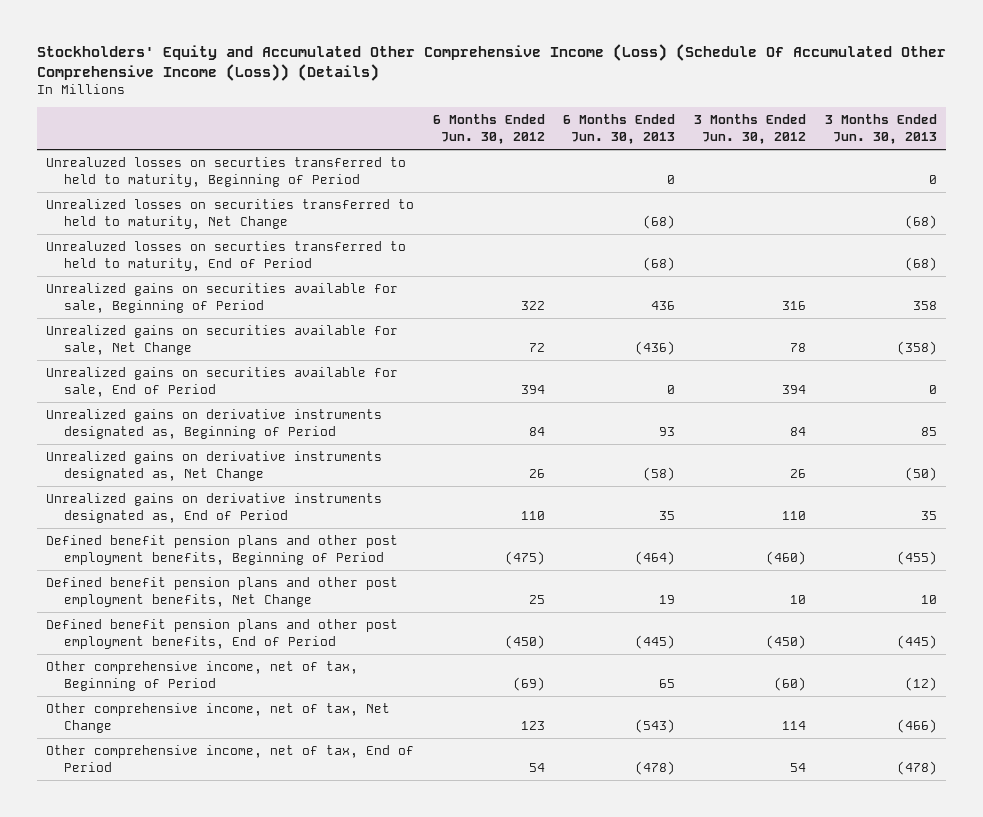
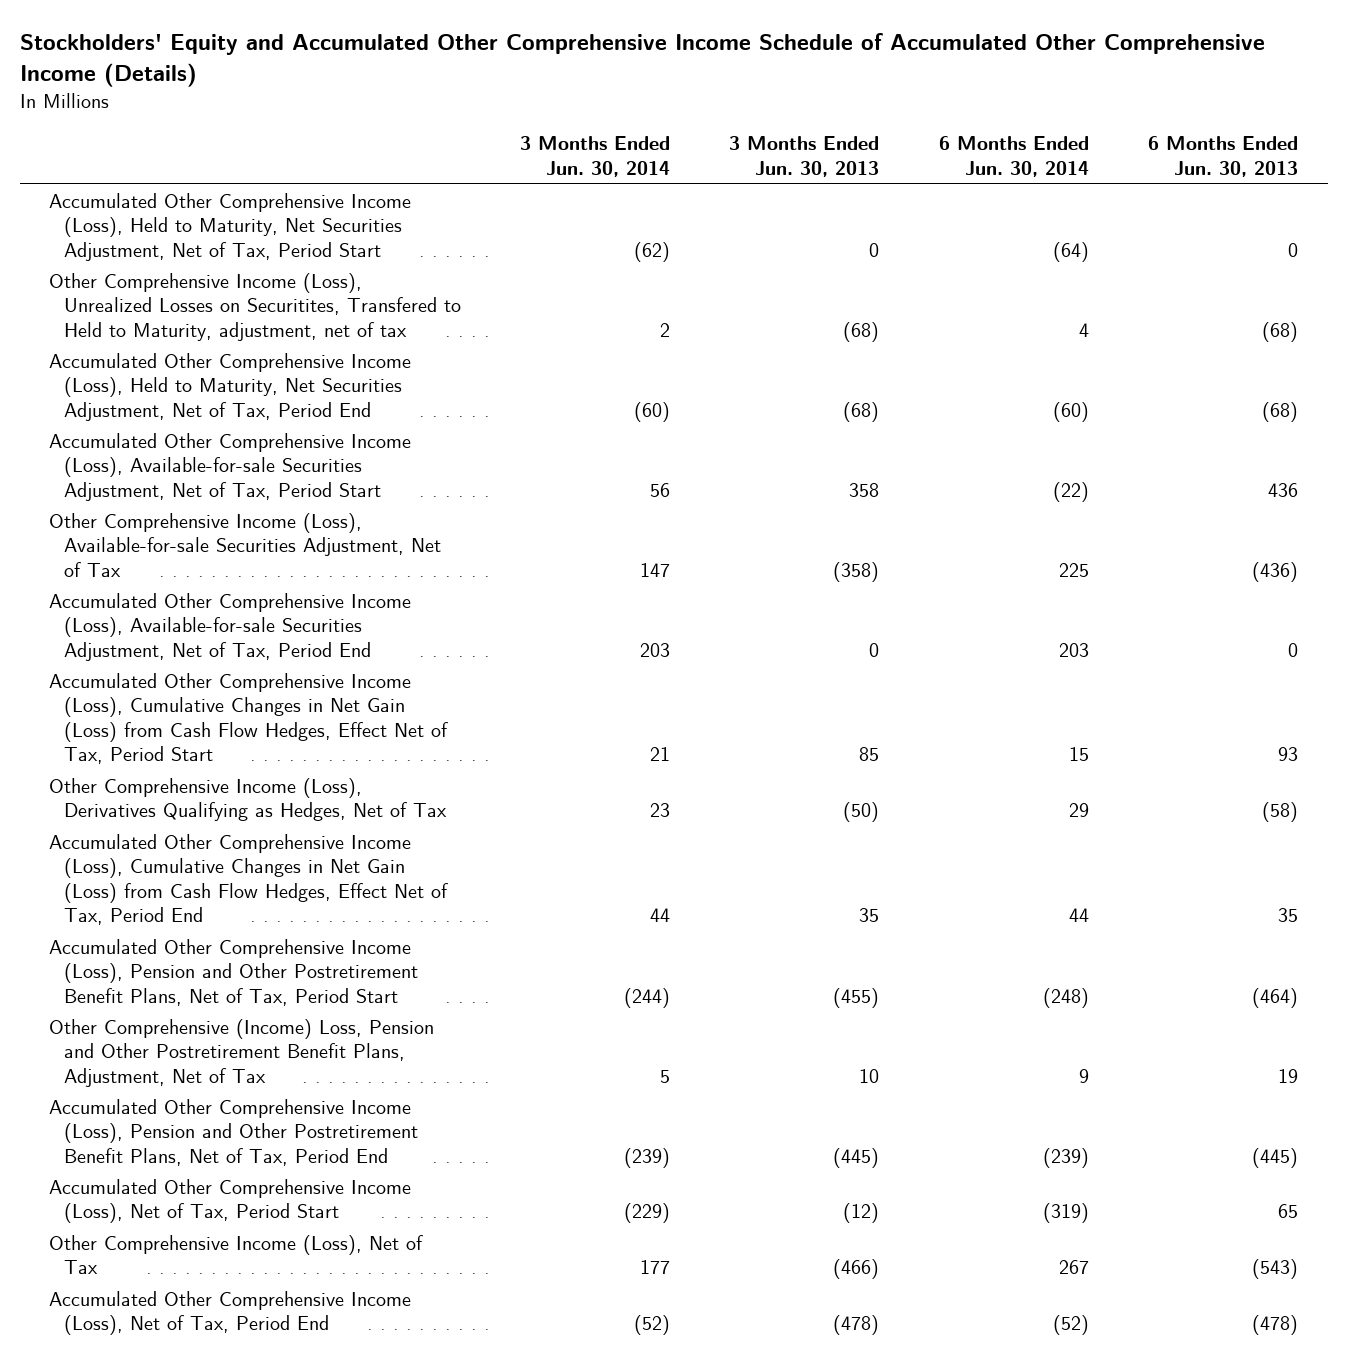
[36,43,946,81] Stockholders' Equity and Accumulated Other Comprehensive Income (Loss) (Schedule Of Accumulated Other Comprehensive Income (Loss)) (Details) -> [19,33,1265,88] Stockholders' Equity and Accumulated Other Comprehensive Income Schedule of Accumulated Other Comprehensive Income (Details)
[432,114,545,144] 6 Months Ended Jun. 30, 2012 -> none
[693,114,806,144] 3 Months Ended Jun. 30, 2012 -> none
none -> [520,136,671,178] 3 Months Ended Jun. 30, 2014
none -> [938,136,1089,178] 6 Months Ended Jun. 30, 2014
[46,157,407,187] Unrealuzed losses on securties transferred to held to maturity, Beginning of Period -> [49,192,412,261] Accumulated Other Comprehensive Income (Loss), Held to Maturity, Net Securities Adjustment, Net of Tax, Period Start
[46,199,415,229] Unrealized losses on securities transferred to held to maturity, Net Change -> [49,272,461,341] Other Comprehensive Income (Loss), Unrealized Losses on Securitites, Transfered to Held to Maturity, adjustment, net of tax
[46,241,407,271] Unrealuzed losses on securties transferred to held to maturity, End of Period -> [49,352,412,421] Accumulated Other Comprehensive Income (Loss), Held to Maturity, Net Securities Adjustment, Net of Tax, Period End
[46,283,399,313] Unrealized gains on securities available for sale, Beginning of Period -> [49,432,412,501] Accumulated Other Comprehensive Income (Loss), Available-for-sale Securities Adjustment, Net of Tax, Period Start
[46,325,399,355] Unrealized gains on securities available for sale, Net Change -> [49,512,441,577] Other Comprehensive Income (Loss), Available-for-sale Securities Adjustment, Net of Tax
[46,367,399,397] Unrealized gains on securities available for sale, End of Period -> [49,592,412,661] Accumulated Other Comprehensive Income (Loss), Available-for-sale Securities Adjustment, Net of Tax, Period End
[46,409,383,439] Unrealized gains on derivative instruments designated as, Beginning of Period -> [49,672,448,765] Accumulated Other Comprehensive Income (Loss), Cumulative Changes in Net Gain (Loss) from Cash Flow Hedges, Effect Net of Tax, Period Start
[46,451,383,481] Unrealized gains on derivative instruments designated as, Net Change -> [49,777,447,822] Other Comprehensive Income (Loss), Derivatives Qualifying as Hedges, Net of Tax
[46,493,383,523] Unrealized gains on derivative instruments designated as, End of Period -> [49,833,448,926] Accumulated Other Comprehensive Income (Loss), Cumulative Changes in Net Gain (Loss) from Cash Flow Hedges, Effect Net of Tax, Period End
[46,535,399,565] Defined benefit pension plans and other post employment benefits, Beginning of Period -> [49,938,418,1006] Accumulated Other Comprehensive Income (Loss), Pension and Other Postretirement Benefit Plans, Net of Tax, Period Start
[46,577,399,607] Defined benefit pension plans and other post employment benefits, Net Change -> [49,1018,435,1087] Other Comprehensive (Income) Loss, Pension and Other Postretirement Benefit Plans, Adjustment, Net of Tax
[46,619,399,649] Defined benefit pension plans and other post employment benefits, End of Period -> [49,1098,418,1166] Accumulated Other Comprehensive Income (Loss), Pension and Other Postretirement Benefit Plans, Net of Tax, Period End
[46,661,359,691] Other comprehensive income, net of tax, Beginning of Period -> [49,1178,412,1224] Accumulated Other Comprehensive Income (Loss), Net of Tax, Period Start
[46,703,391,733] Other comprehensive income, net of tax, Net Change -> [49,1234,424,1275] Other Comprehensive Income (Loss), Net of Tax
[46,745,415,772] Other comprehensive income, net of tax, End of Period -> [49,1290,412,1336] Accumulated Other Comprehensive Income (Loss), Net of Tax, Period End

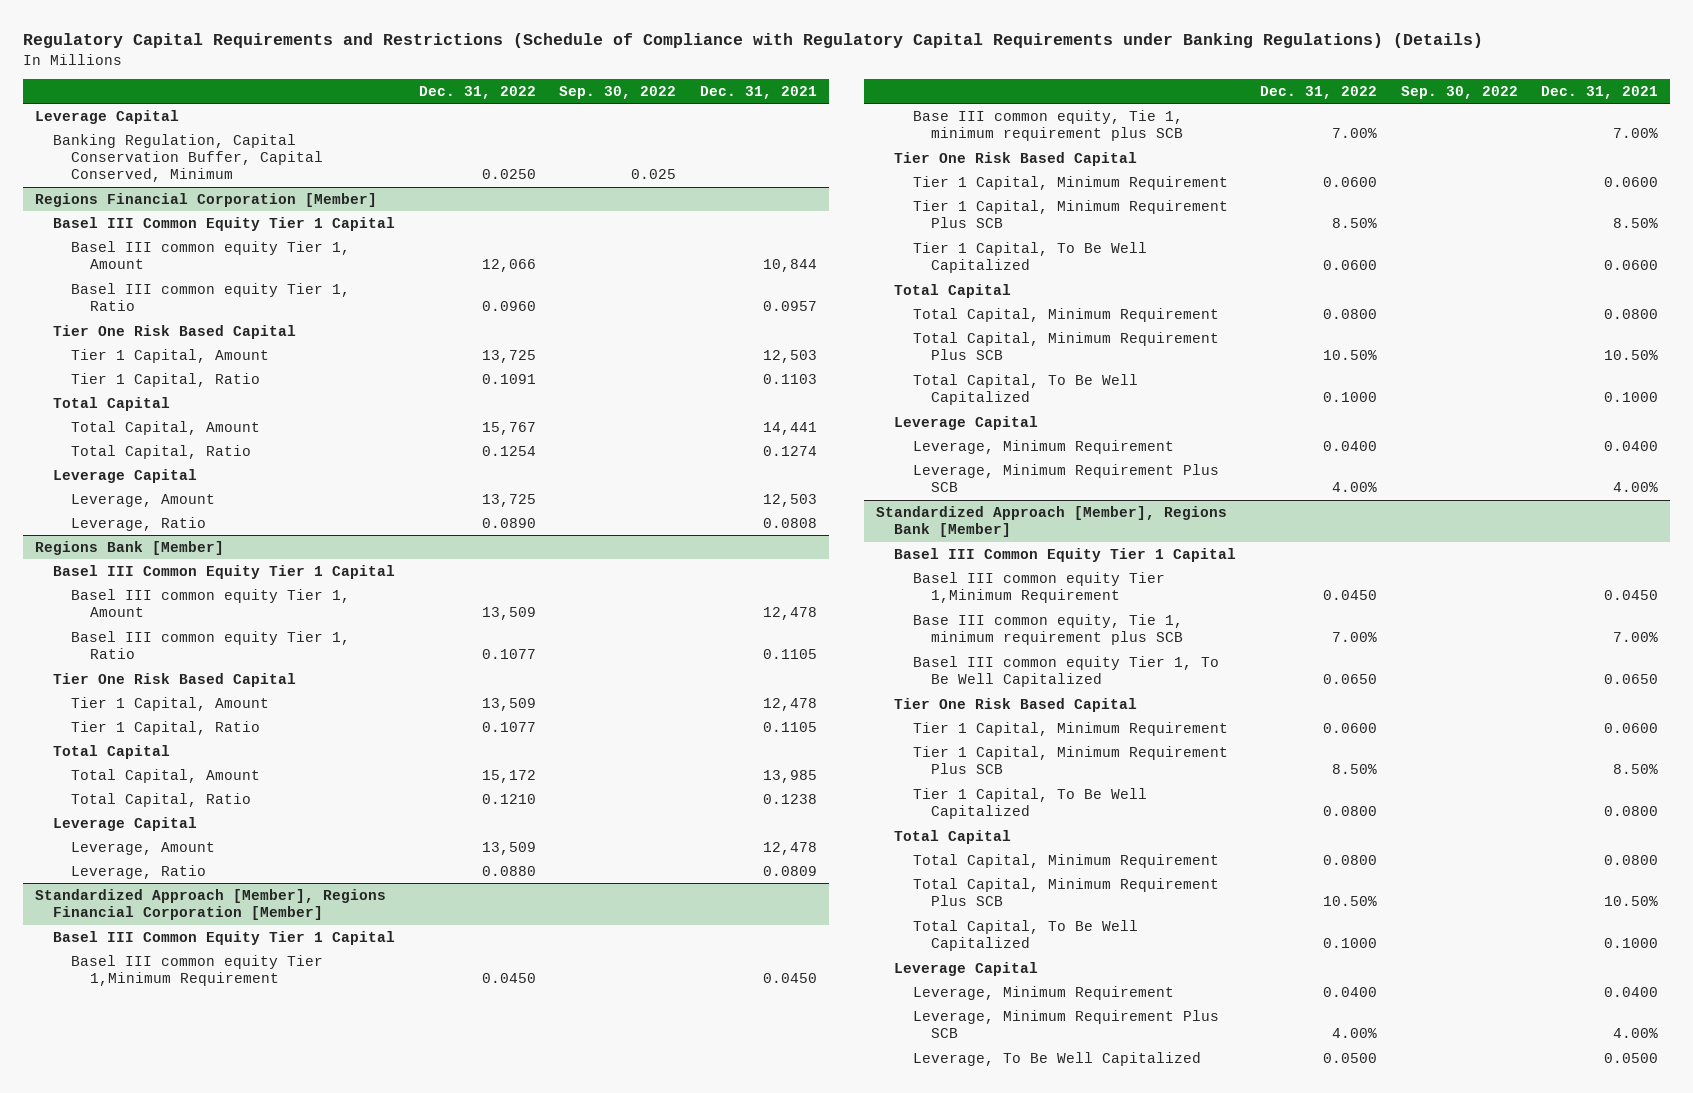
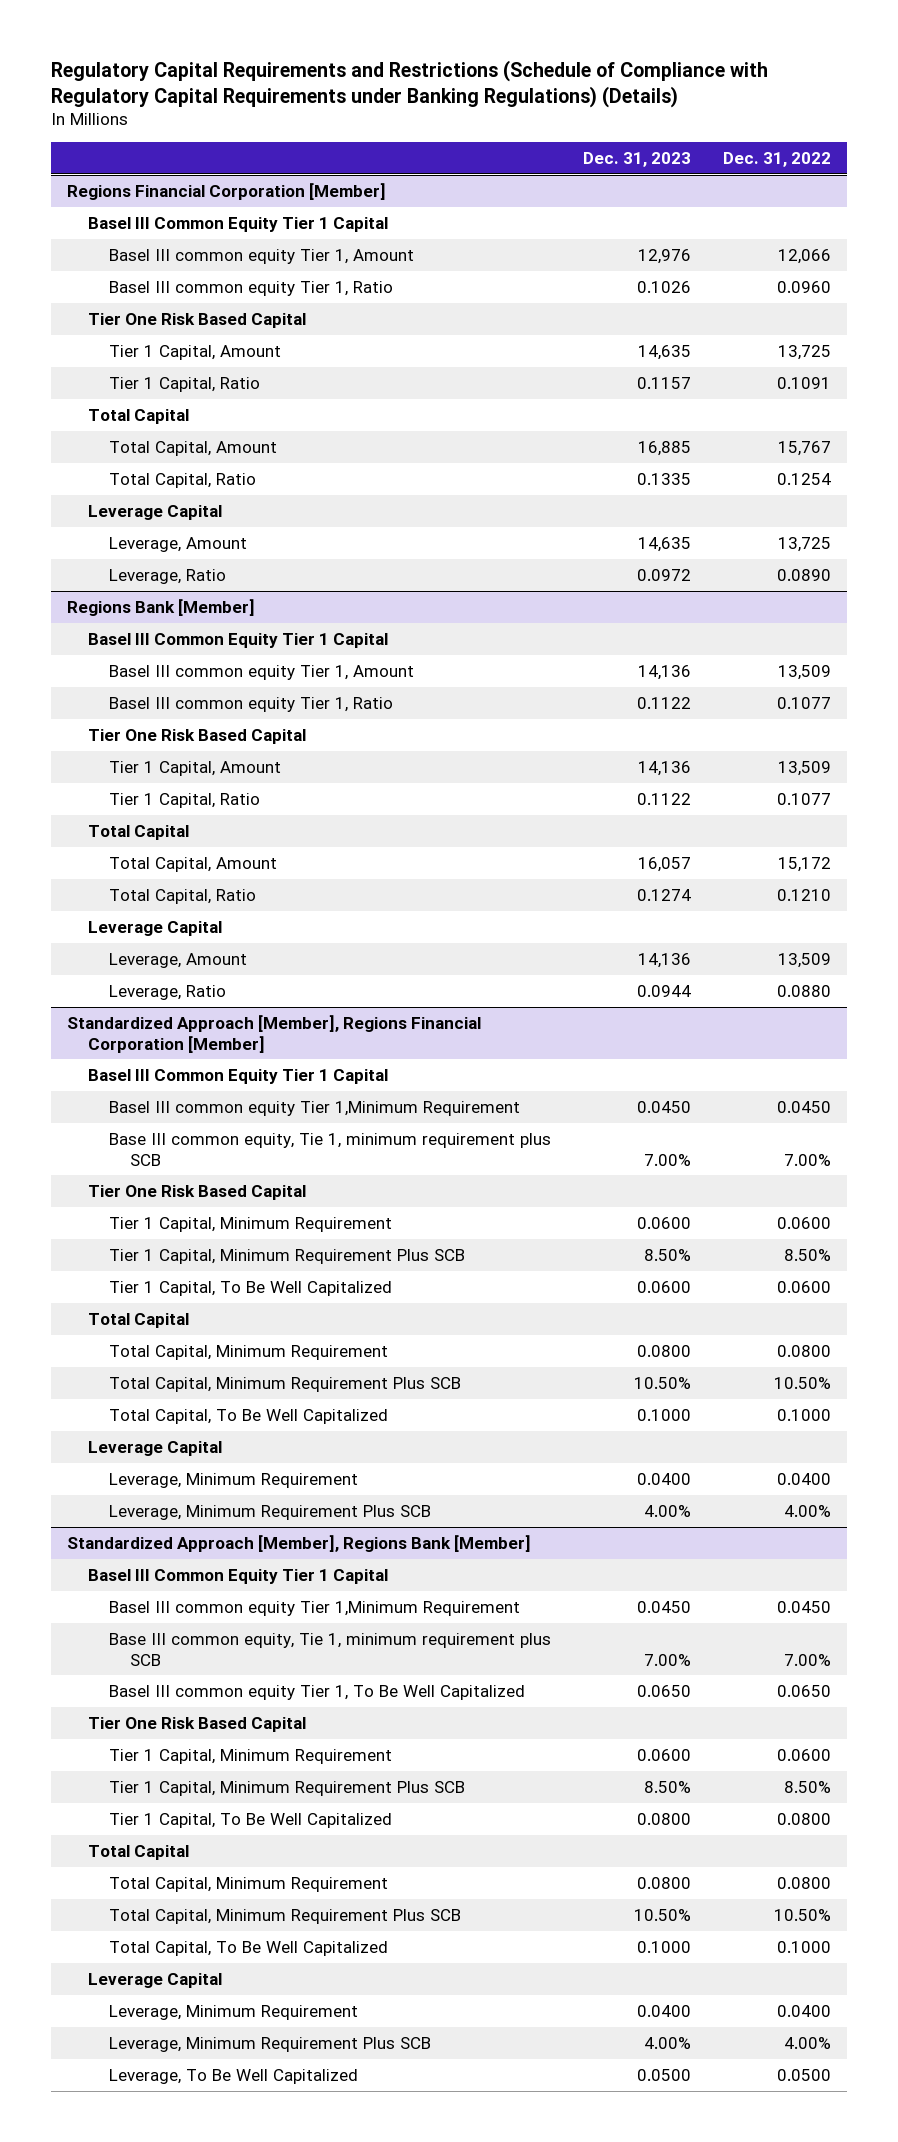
[559,85,677,99] Sep. 30, 2022 -> none
[699,85,817,99] Dec. 31, 2021 -> none
none -> [582,151,691,167] Dec. 31, 2023
[34,109,179,124] Leverage Capital -> none
[53,133,324,183] Banking Regulation, Capital Conservation Buffer, Capital Conserved, Minimum -> none

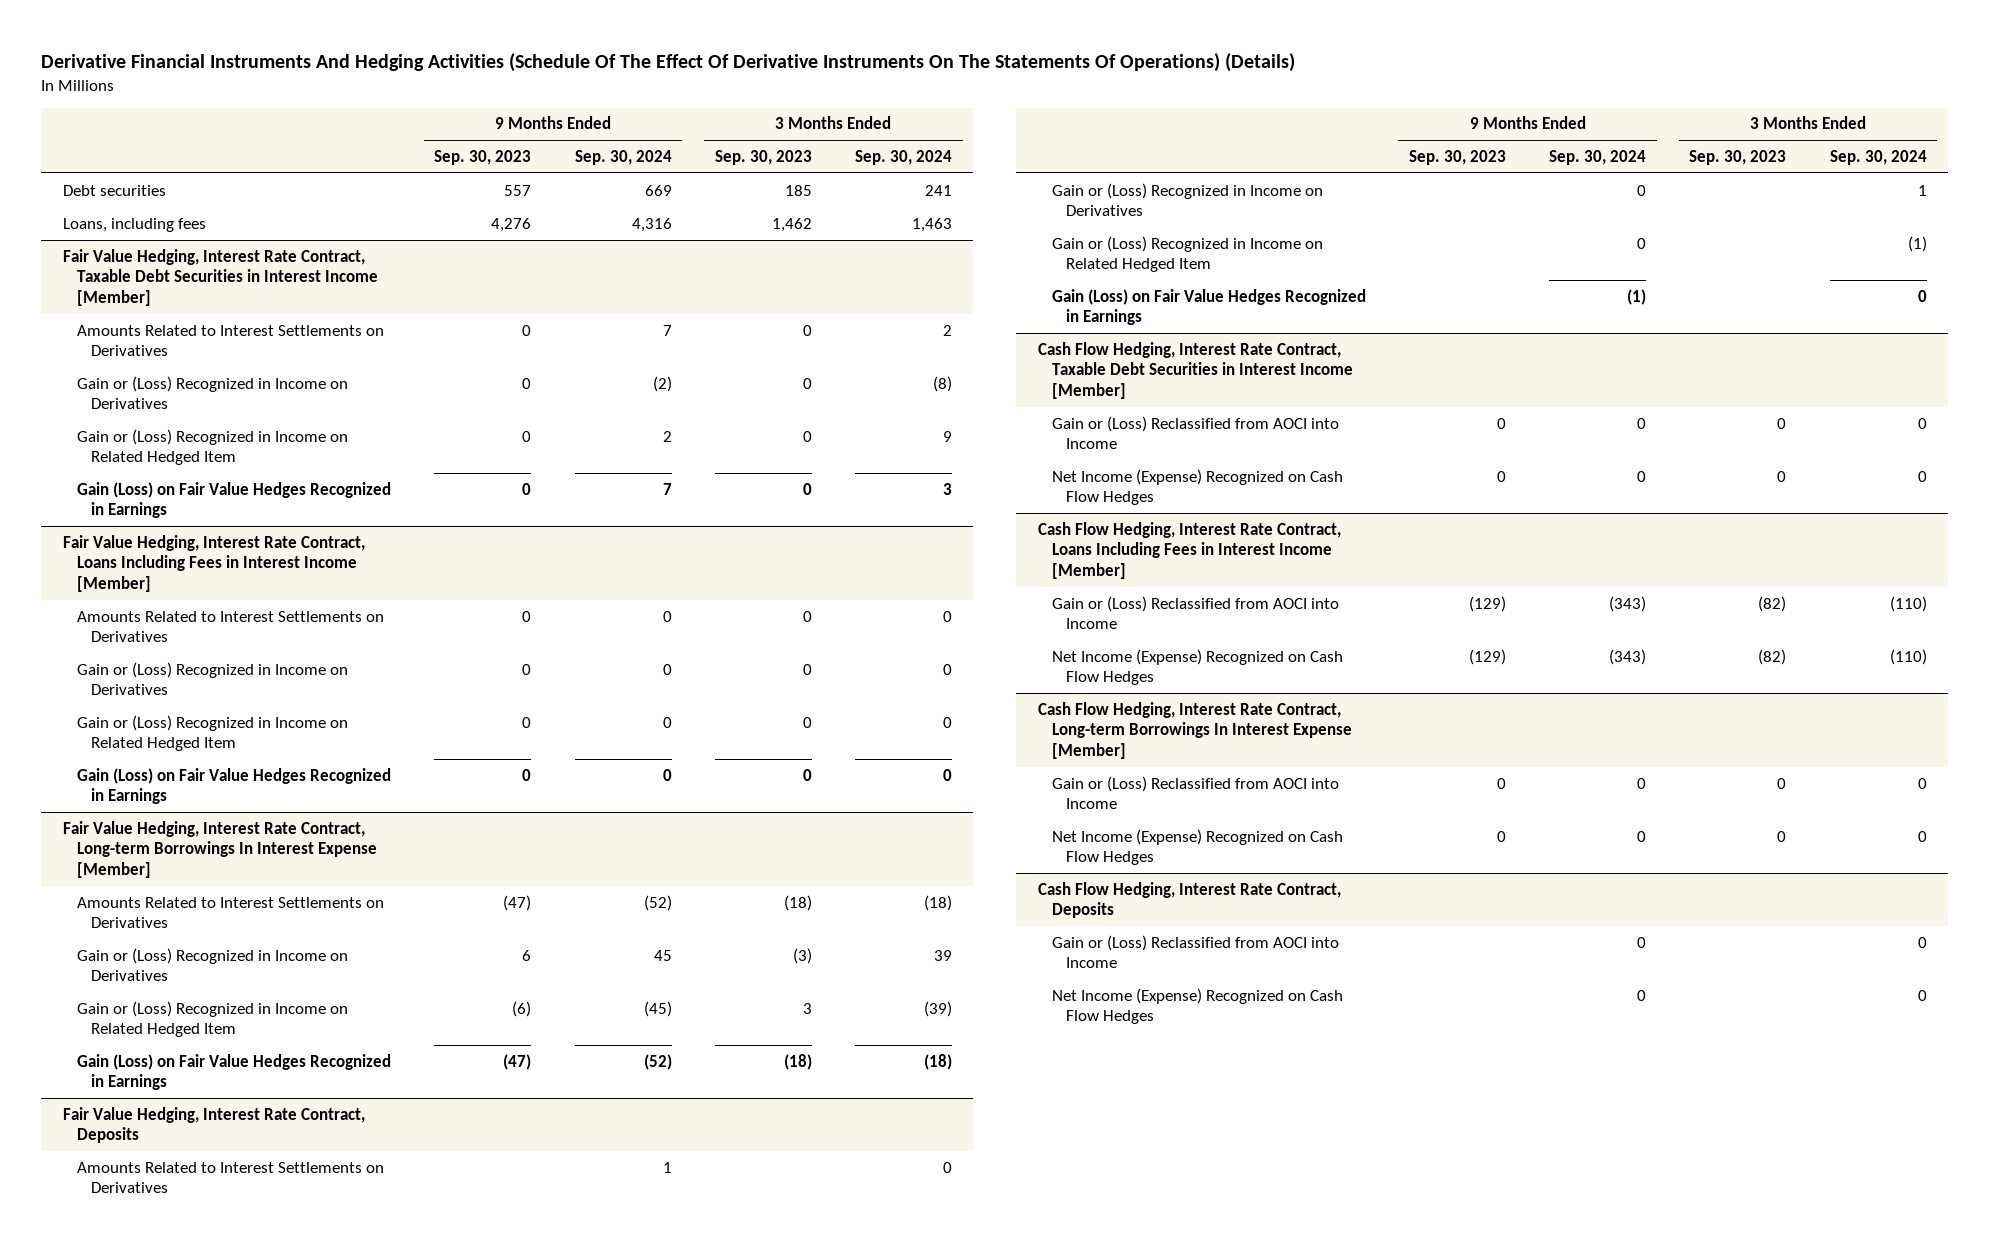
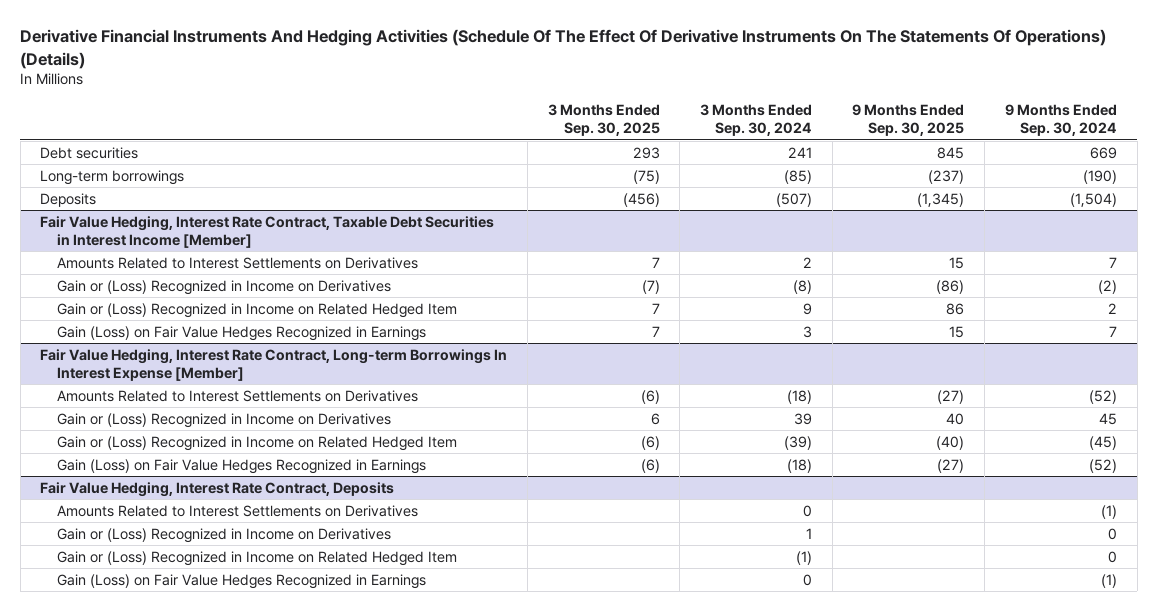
[434,150,532,166] Sep. 30, 2023 -> none
[714,150,812,166] Sep. 30, 2023 -> none
none -> [547,103,660,137] 3 Months Ended Sep. 30, 2025
none -> [852,103,965,137] 9 Months Ended Sep. 30, 2025
[62,217,206,232] Loans, including fees -> none
none -> [40,169,185,185] Long-term borrowings
none -> [40,192,97,207] Deposits
[62,534,365,593] Fair Value Hedging, Interest Rate Contract, Loans Including Fees in Interest Income [Member] -> none
[77,610,385,643] Amounts Related to Interest Settlements on Derivatives -> none
[77,661,349,696] Gain or (Loss) Recognized in Income on Derivatives -> none
[77,714,349,752] Gain or (Loss) Recognized in Income on Related Hedged Item -> none
[77,767,392,805] Gain (Loss) on Fair Value Hedges Recognized in Earnings -> none
[662,1161,672,1173] 1 -> [1100,504,1117,519] (1)
[1037,341,1353,400] Cash Flow Hedging, Interest Rate Contract, Taxable Debt Securities in Interest Income [Member] -> none
[1051,415,1339,450] Gain or (Loss) Reclassified from AOCI into Income -> none
[1051,468,1343,506] Net Income (Expense) Recognized on Cash Flow Hedges -> none
[1037,521,1341,580] Cash Flow Hedging, Interest Rate Contract, Loans Including Fees in Interest Income [Member] -> none
[1051,595,1339,630] Gain or (Loss) Reclassified from AOCI into Income -> none
[1051,648,1343,686] Net Income (Expense) Recognized on Cash Flow Hedges -> none
[1037,701,1352,760] Cash Flow Hedging, Interest Rate Contract, Long-term Borrowings In Interest Expense [Member] -> none
[1051,775,1339,810] Gain or (Loss) Reclassified from AOCI into Income -> none
[1051,828,1343,866] Net Income (Expense) Recognized on Cash Flow Hedges -> none
[1037,881,1341,919] Cash Flow Hedging, Interest Rate Contract, Deposits -> none
[1051,934,1339,969] Gain or (Loss) Reclassified from AOCI into Income -> none
[1051,987,1343,1025] Net Income (Expense) Recognized on Cash Flow Hedges -> none

